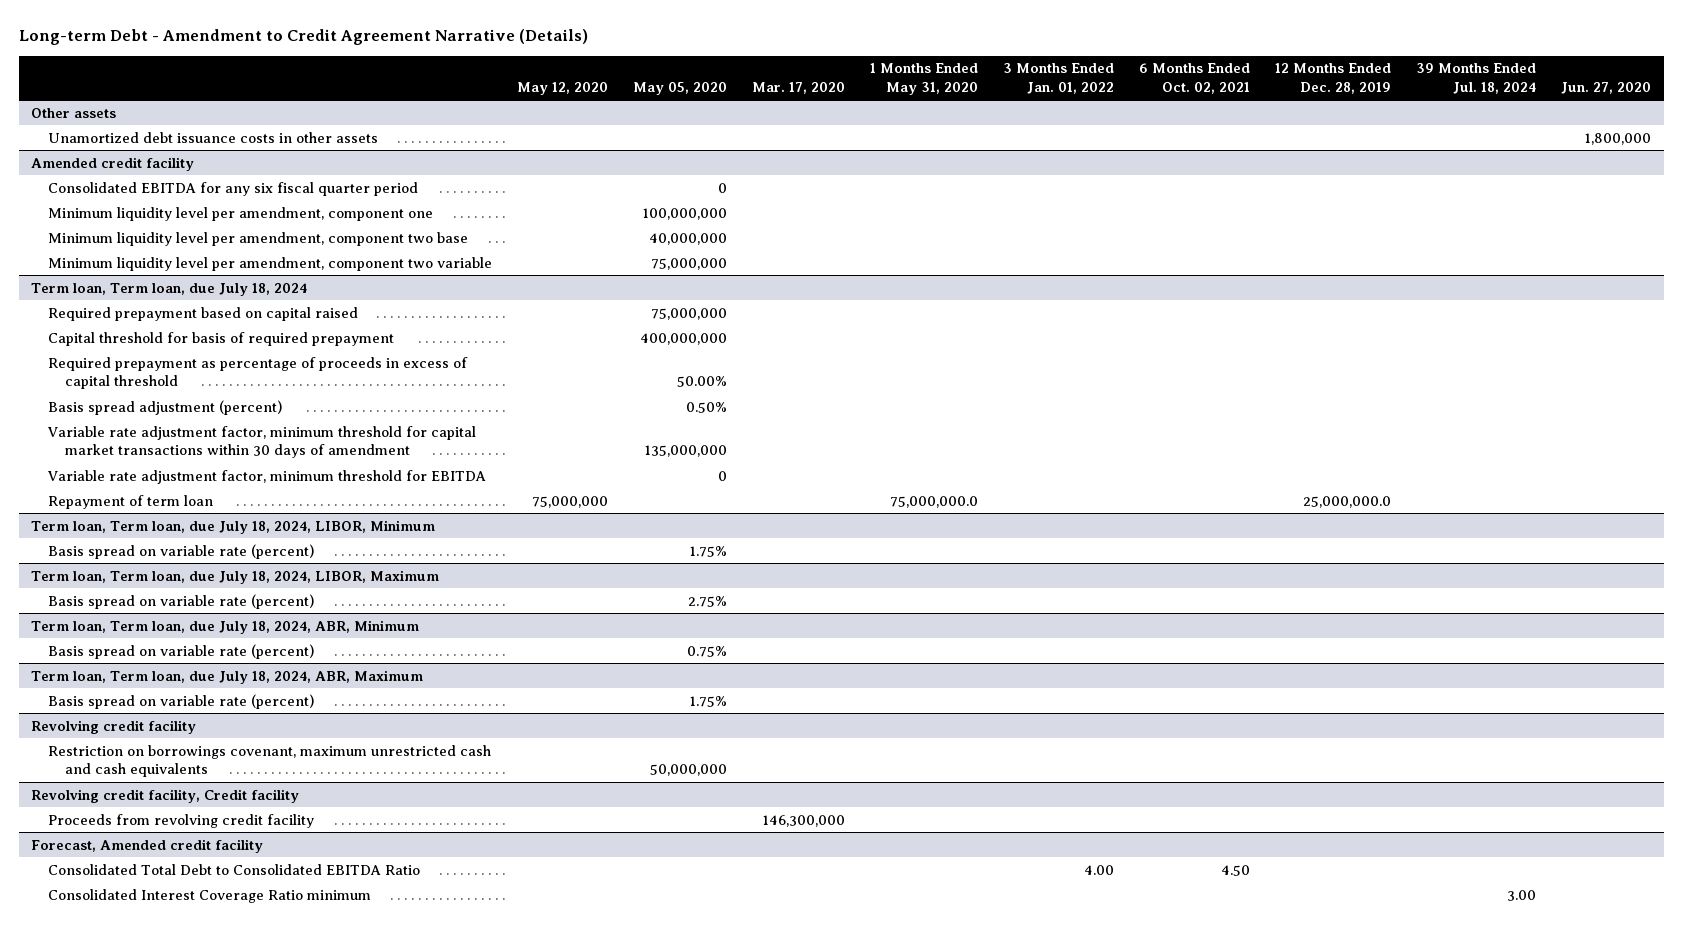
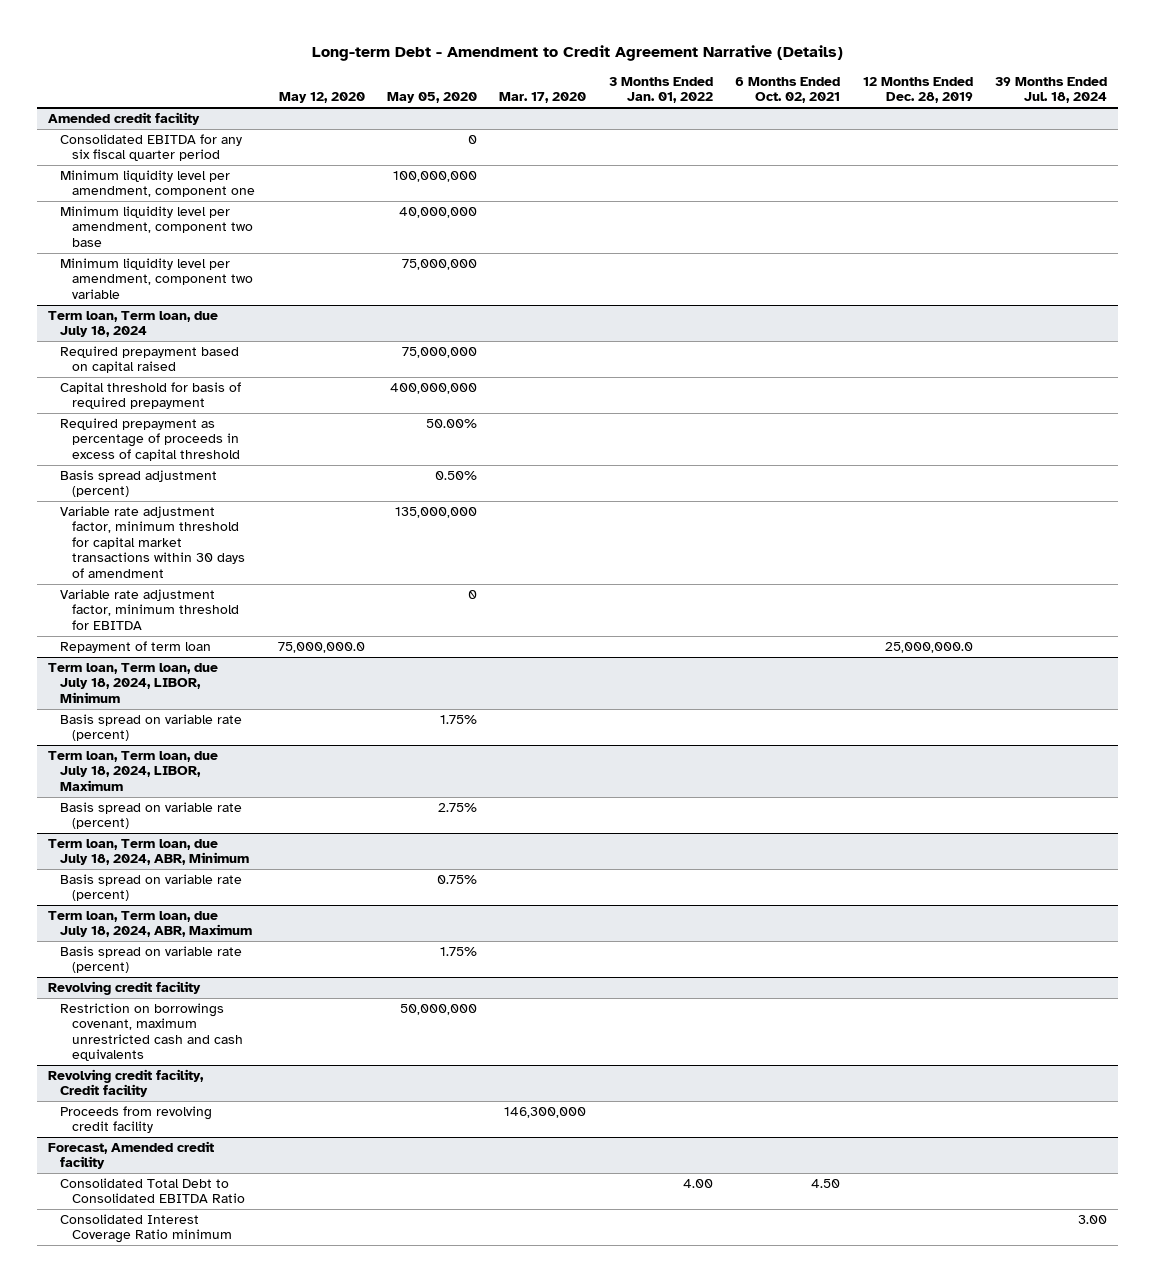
[870,63,979,95] 1 Months Ended May 31, 2020 -> none
[1561,81,1652,94] Jun. 27, 2020 -> none
[31,107,117,118] Other assets -> none
[48,131,379,143] Unamortized debt issuance costs in other assets -> none
[532,495,609,508] 75,000,000 -> [277,641,365,653] 75,000,000.0

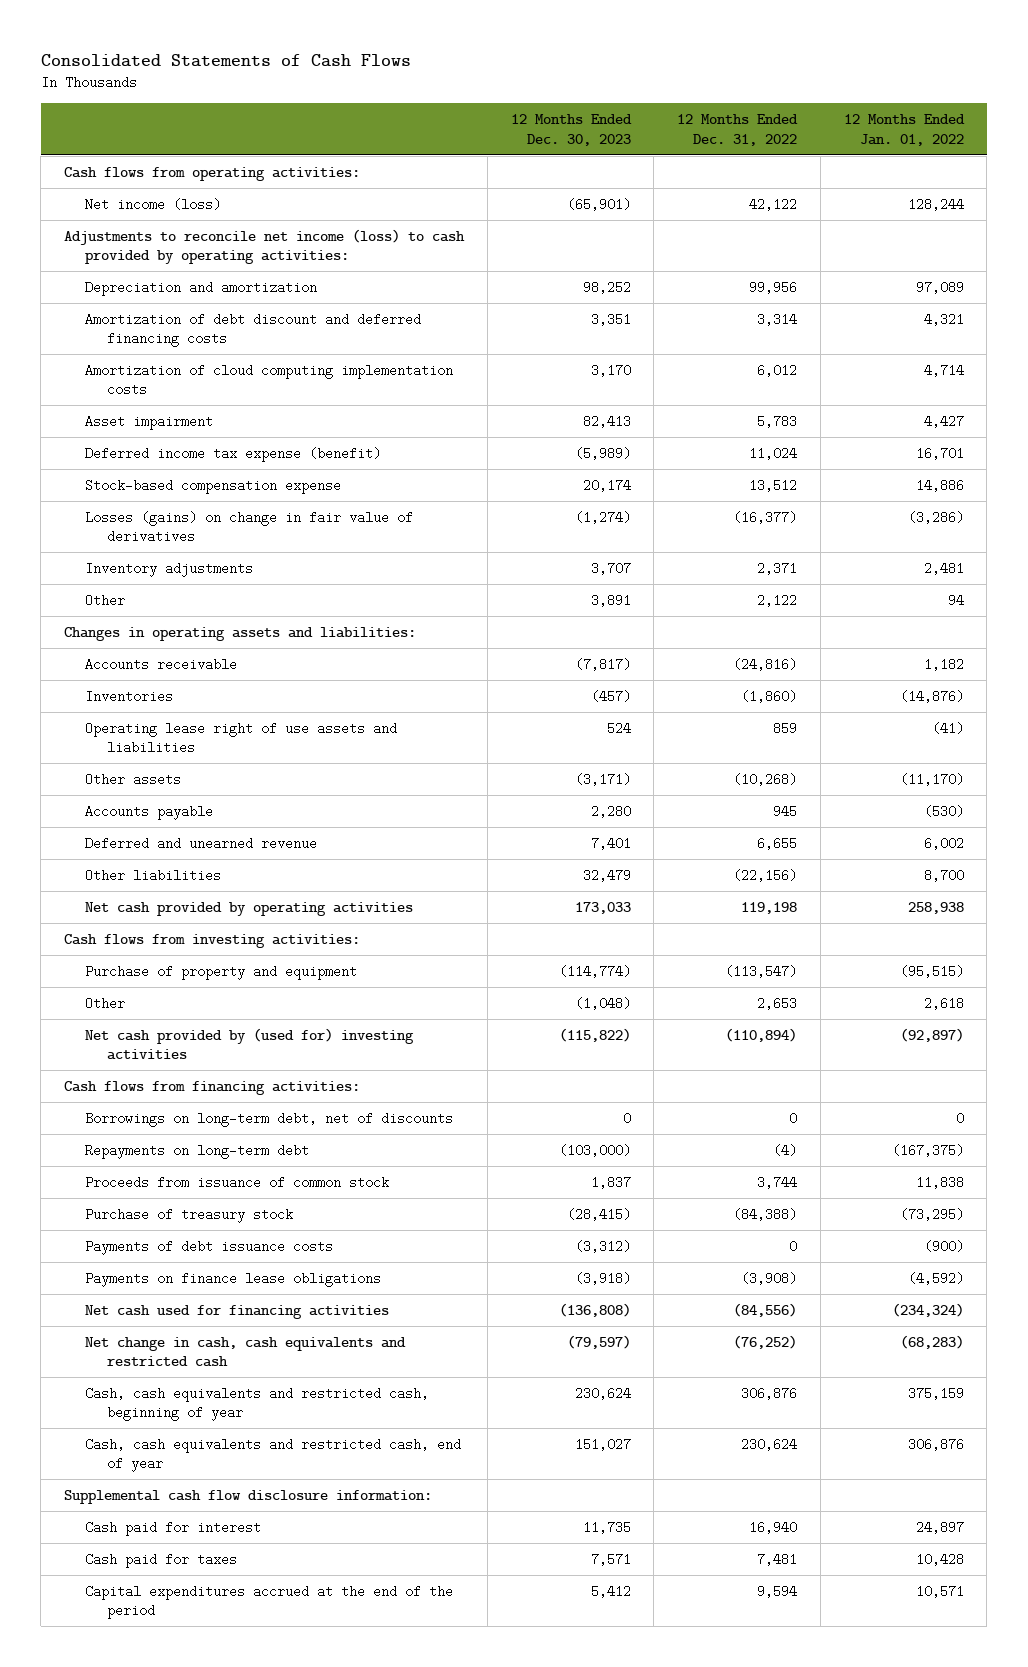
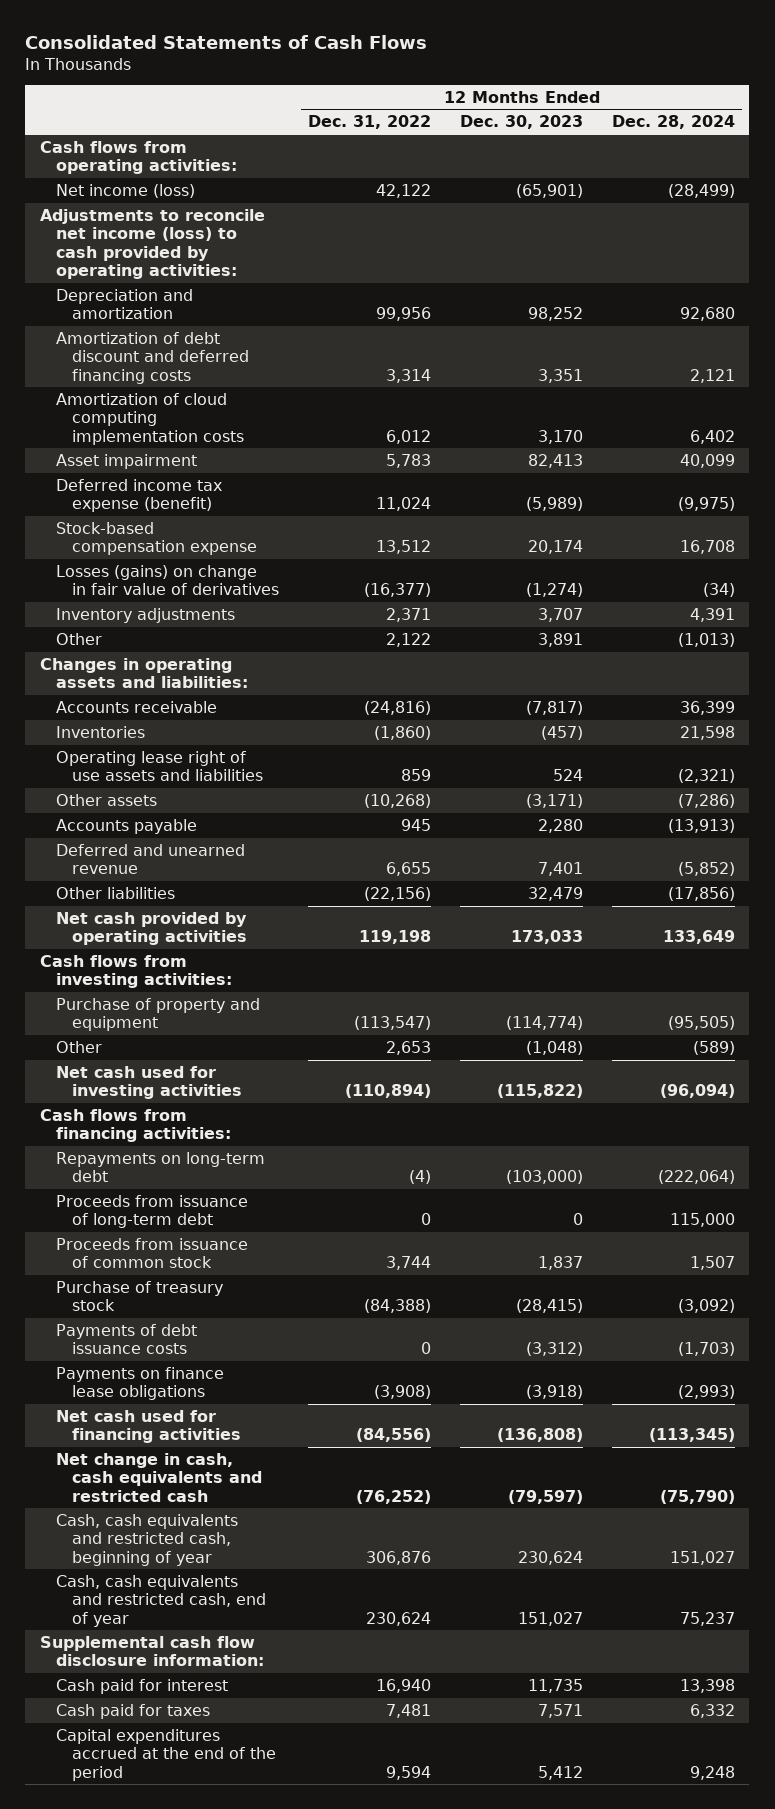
[843,114,965,146] 12 Months Ended Jan. 01, 2022 -> none
none -> [612,115,736,130] Dec. 28, 2024
[85,1027,415,1061] Net cash provided by (used for) investing activities -> [56,1065,243,1100] Net cash used for investing activities
[85,1111,454,1127] Borrowings on long-term debt, net of discounts -> none
none -> [56,1194,249,1229] Proceeds from issuance of long-term debt

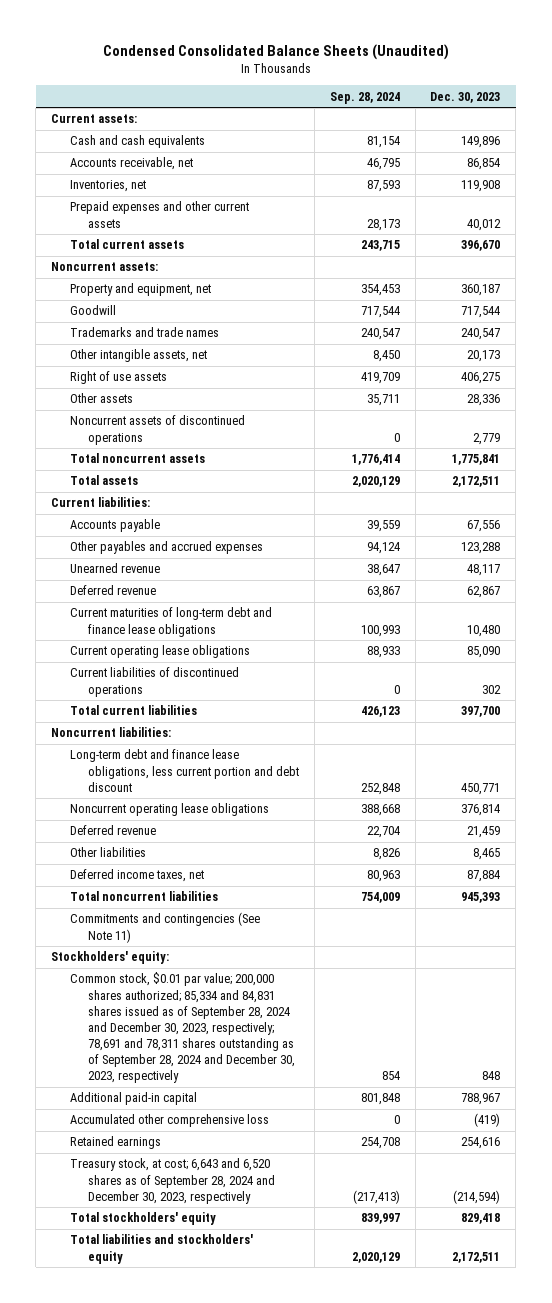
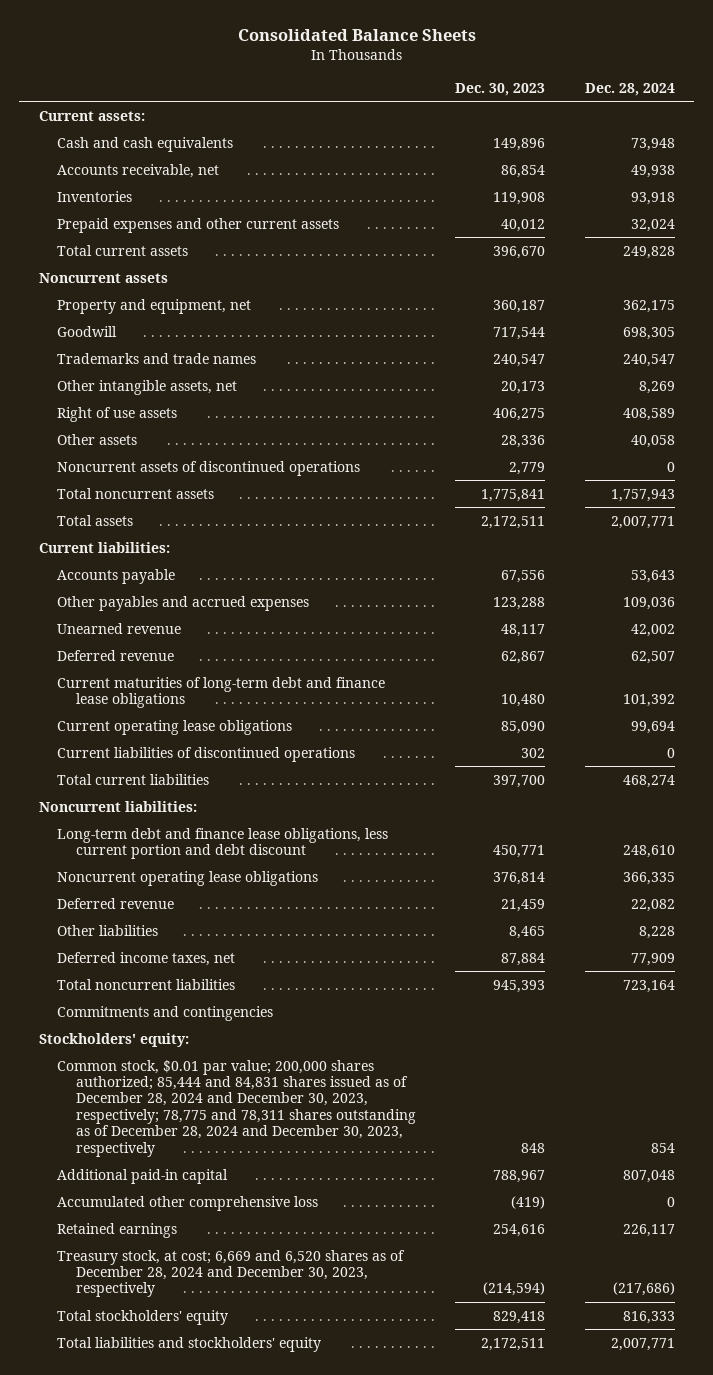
[102,43,449,60] Condensed Consolidated Balance Sheets (Unaudited) -> [237,28,476,41] Consolidated Balance Sheets
[329,91,400,104] Sep. 28, 2024 -> none
none -> [584,82,675,96] Dec. 28, 2024
[69,180,146,193] Inventories, net -> [57,190,133,202] Inventories
[51,262,159,272] Noncurrent assets: -> [38,272,168,283] Noncurrent assets
[69,912,260,943] Commitments and contingencies (See Note 11) -> [57,1005,274,1021] Commitments and contingencies
[69,972,296,1084] Common stock, $0.01 par value; 200,000 shares authorized; 85,334 and 84,831 shares issued as of September 28, 2024 and December 30, 2023, respectively; 78,691 and 78,311 shares outstanding as of September 28, 2024 and December 30, 2023, respectively -> [57,1059,416,1157] Common stock, $0.01 par value; 200,000 shares authorized; 85,444 and 84,831 shares issued as of December 28, 2024 and December 30, 2023, respectively; 78,775 and 78,311 shares outstanding as of December 28, 2024 and December 30, 2023, respectively
[69,1158,276,1204] Treasury stock, at cost; 6,643 and 6,520 shares as of September 28, 2024 and December 30, 2023, respectively -> [57,1249,406,1298] Treasury stock, at cost; 6,669 and 6,520 shares as of December 28, 2024 and December 30, 2023, respectively

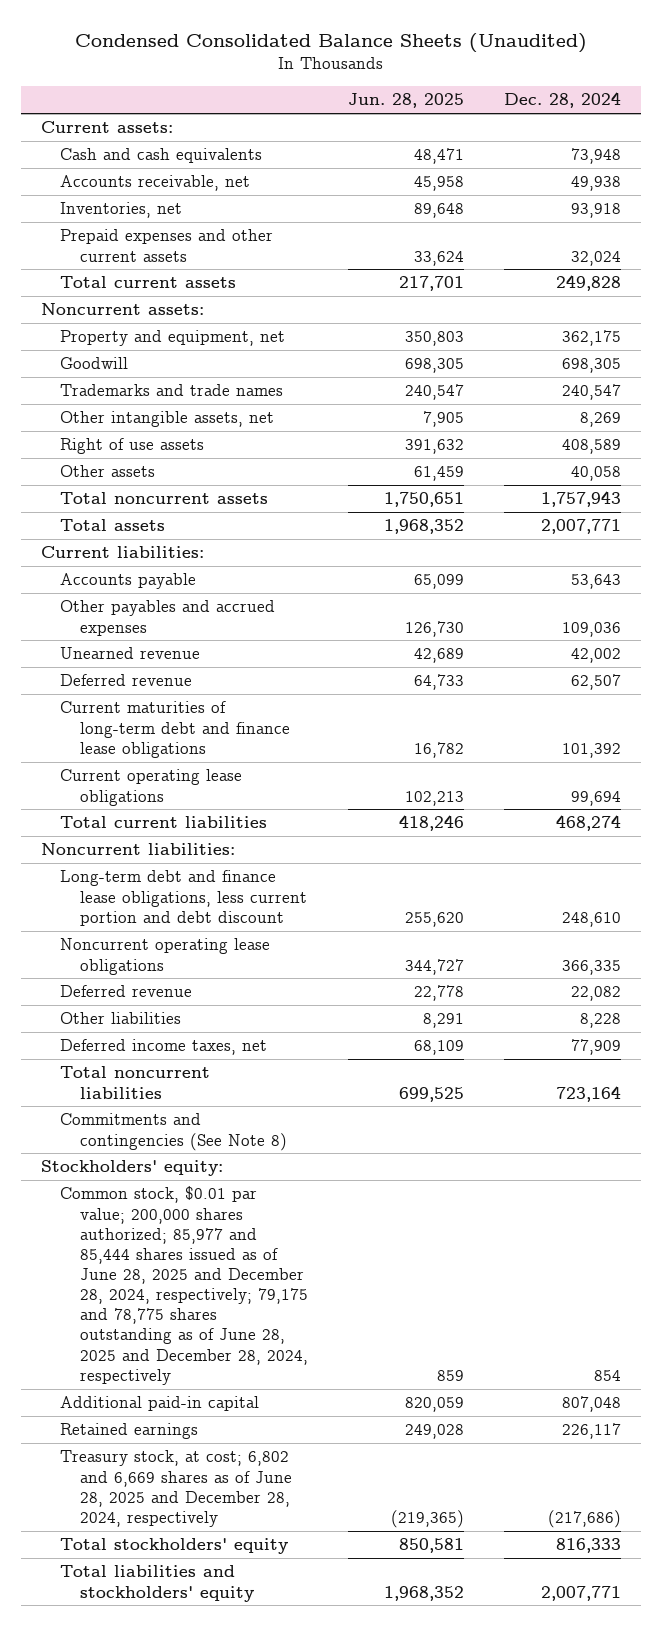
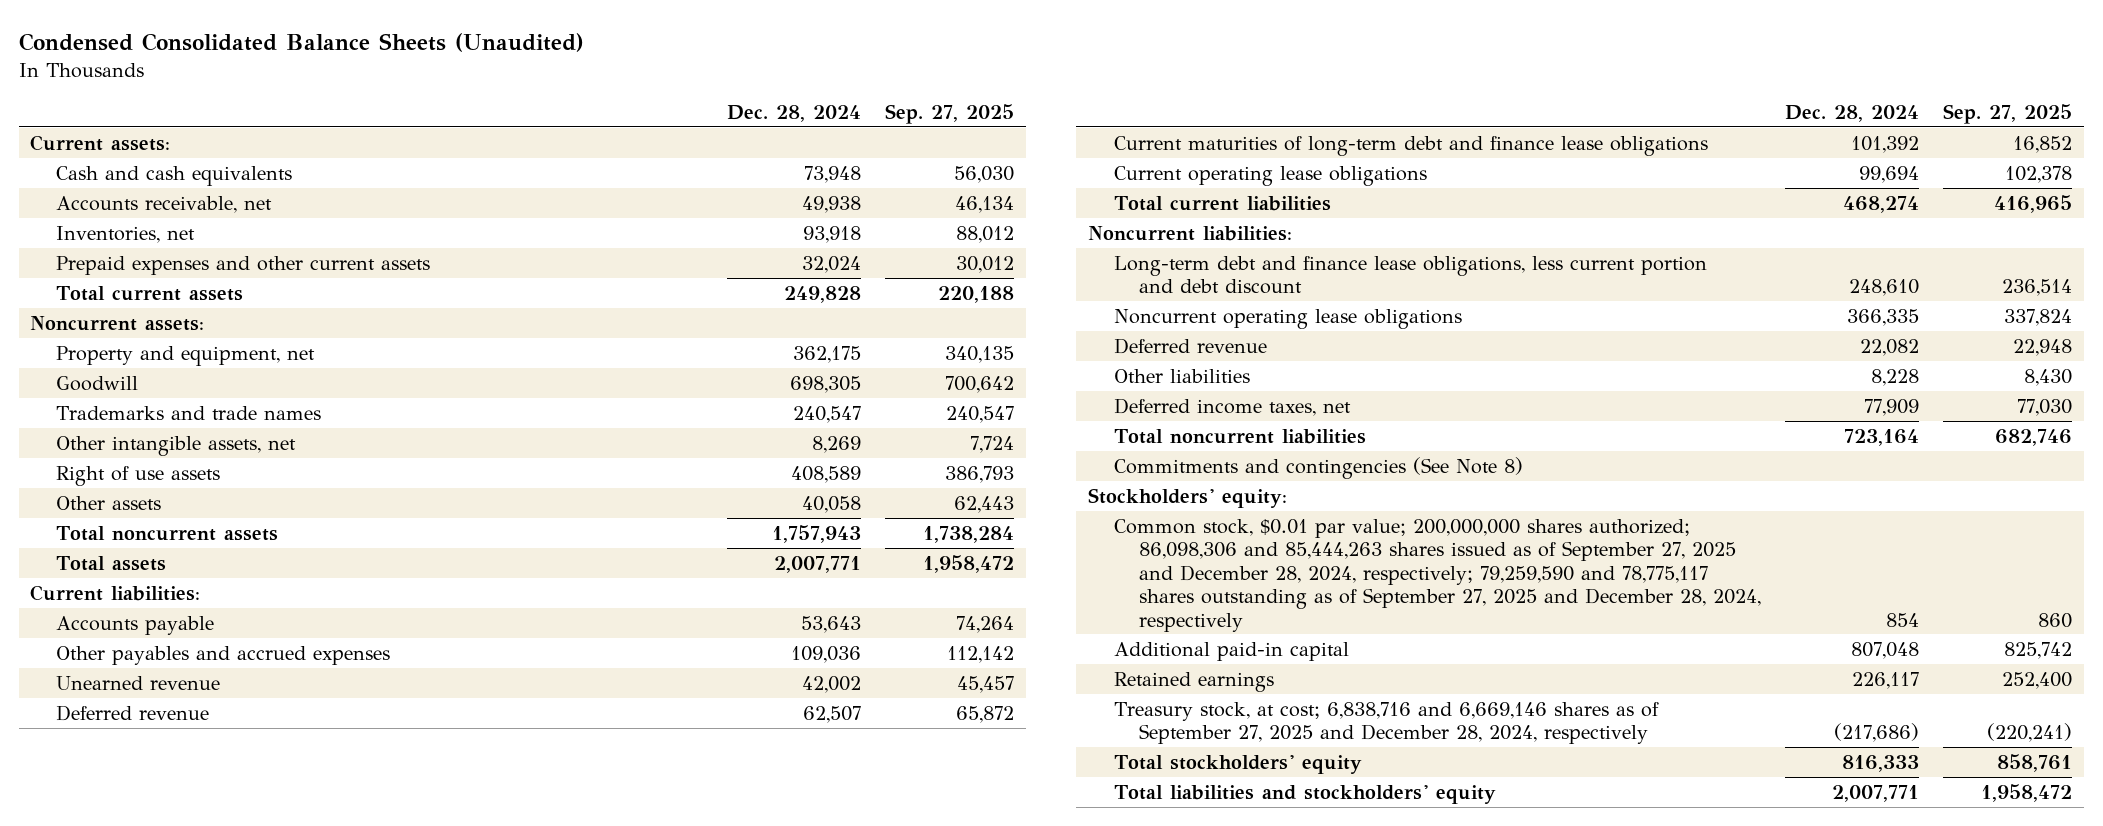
[347,93,464,109] Jun. 28, 2025 -> none
none -> [885,103,1015,124] Sep. 27, 2025
[60,1186,308,1385] Common stock, $0.01 par value; 200,000 shares authorized; 85,977 and 85,444 shares issued as of June 28, 2025 and December 28, 2024, respectively; 79,175 and 78,775 shares outstanding as of June 28, 2025 and December 28, 2024, respectively -> [1113,518,1762,632] Common stock, $0.01 par value; 200,000,000 shares authorized; 86,098,306 and 85,444,263 shares issued as of September 27, 2025 and December 28, 2024, respectively; 79,259,590 and 78,775,117 shares outstanding as of September 27, 2025 and December 28, 2024, respectively
[60,1450,292,1527] Treasury stock, at cost; 6,802 and 6,669 shares as of June 28, 2025 and December 28, 2024, respectively -> [1113,701,1659,745] Treasury stock, at cost; 6,838,716 and 6,669,146 shares as of September 27, 2025 and December 28, 2024, respectively

